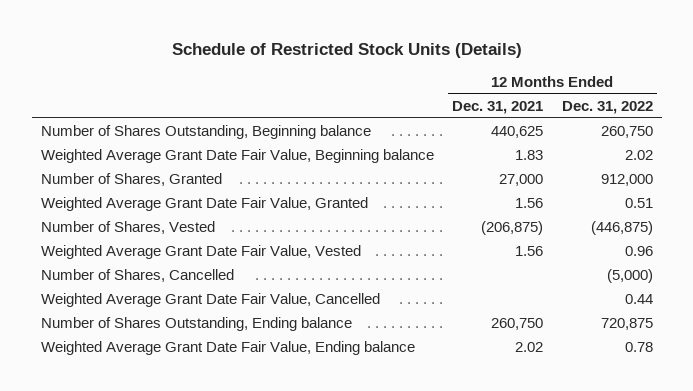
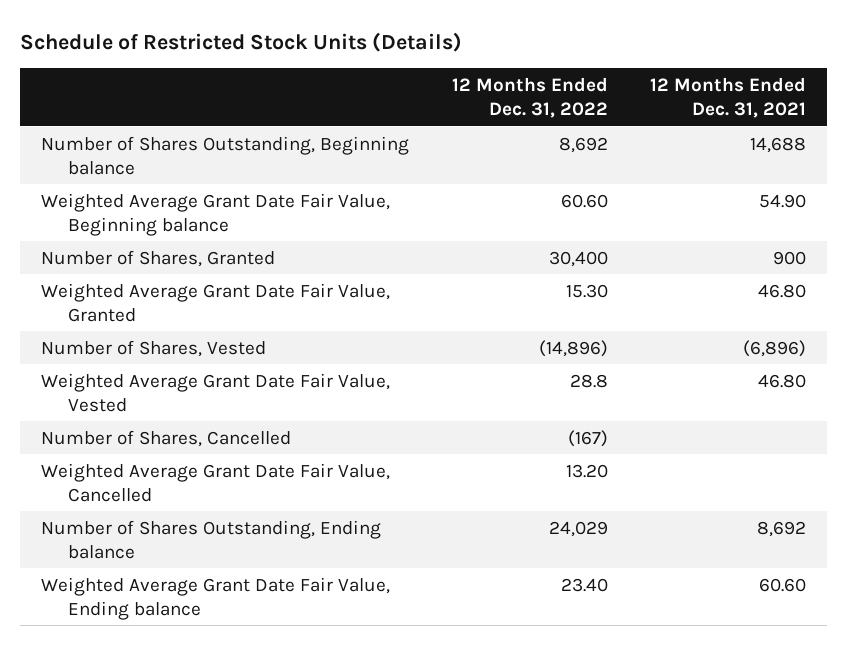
[491,126,544,139] 440,625 -> [749,136,806,153] 14,688
[600,126,653,139] 260,750 -> [558,136,608,153] 8,692
[515,150,544,161] 1.83 -> [758,193,806,208] 54.90
[624,150,653,161] 2.02 -> [560,193,608,208] 60.60
[499,174,544,187] 27,000 -> [772,250,806,265] 900
[600,174,653,187] 912,000 -> [548,250,608,267] 30,400
[515,198,544,209] 1.56 -> [757,283,806,298] 46.80
[624,198,653,209] 0.51 -> [565,283,608,298] 15.30
[481,221,544,236] (206,875) -> [742,339,806,357] (6,896)
[590,221,653,236] (446,875) -> [538,339,608,357] (14,896)
[515,246,544,257] 1.56 -> [757,373,806,388] 46.80
[624,246,653,257] 0.96 -> [569,373,608,388] 28.8
[606,269,653,284] (5,000) -> [567,429,608,447] (167)
[624,294,653,305] 0.44 -> [565,463,608,478] 13.20
[491,318,544,331] 260,750 -> [756,520,806,537] 8,692
[600,318,653,331] 720,875 -> [548,520,608,537] 24,029
[515,342,544,353] 2.02 -> [758,577,806,592] 60.60
[624,342,653,353] 0.78 -> [560,577,608,592] 23.40

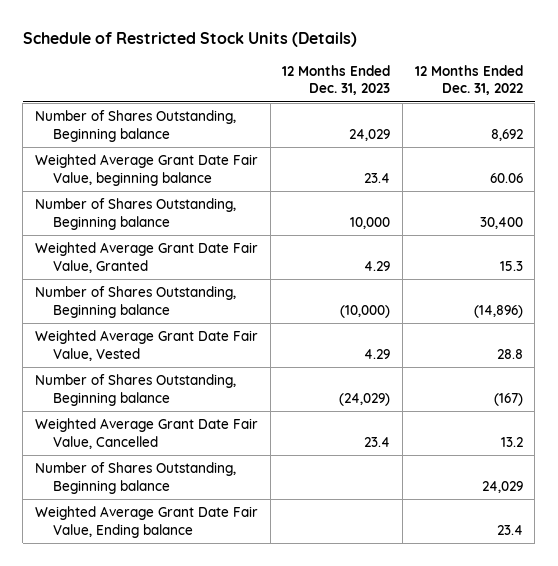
[649,76,806,118] 12 Months Ended Dec. 31, 2021 -> none
none -> [282,64,391,96] 12 Months Ended Dec. 31, 2023
[41,192,391,236] Weighted Average Grant Date Fair Value, Beginning balance -> [34,154,258,186] Weighted Average Grant Date Fair Value, beginning balance
[560,193,608,208] 60.60 -> [489,172,523,183] 60.06
[41,249,276,267] Number of Shares, Granted -> [34,198,236,230] Number of Shares Outstanding, Beginning balance
[565,283,608,298] 15.30 -> [499,260,523,271] 15.3
[41,339,267,357] Number of Shares, Vested -> [34,286,236,318] Number of Shares Outstanding, Beginning balance
[41,429,292,447] Number of Shares, Cancelled -> [34,374,236,406] Number of Shares Outstanding, Beginning balance
[565,463,608,478] 13.20 -> [500,436,523,447] 13.2
[41,519,382,559] Number of Shares Outstanding, Ending balance -> [34,462,236,494] Number of Shares Outstanding, Beginning balance
[560,577,608,592] 23.40 -> [496,524,523,535] 23.4

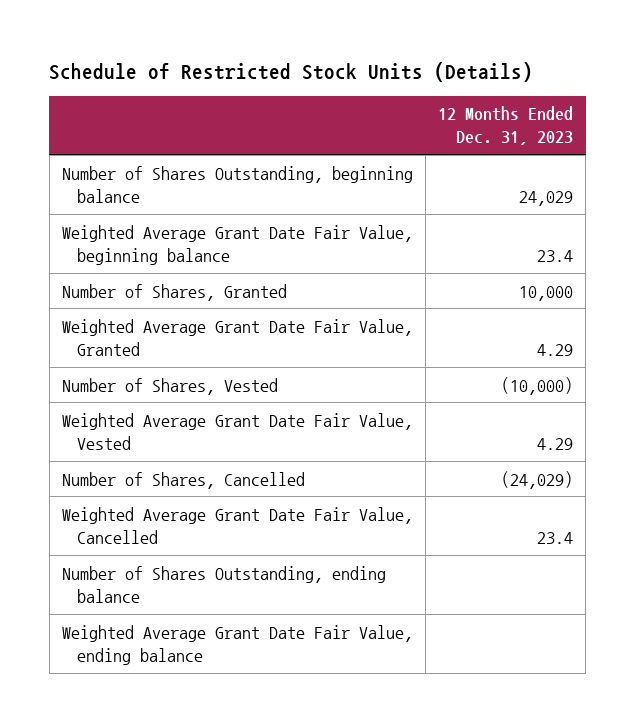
[414,64,523,96] 12 Months Ended Dec. 31, 2022 -> none
[34,110,236,142] Number of Shares Outstanding, Beginning balance -> [62,165,414,203] Number of Shares Outstanding, beginning balance
[34,198,236,230] Number of Shares Outstanding, Beginning balance -> [62,283,288,301] Number of Shares, Granted
[34,286,236,318] Number of Shares Outstanding, Beginning balance -> [62,377,279,395] Number of Shares, Vested
[34,374,236,406] Number of Shares Outstanding, Beginning balance -> [62,471,306,489] Number of Shares, Cancelled
[34,462,236,494] Number of Shares Outstanding, Beginning balance -> [62,565,387,603] Number of Shares Outstanding, ending balance
[34,506,258,538] Weighted Average Grant Date Fair Value, Ending balance -> [62,624,414,665] Weighted Average Grant Date Fair Value, ending balance

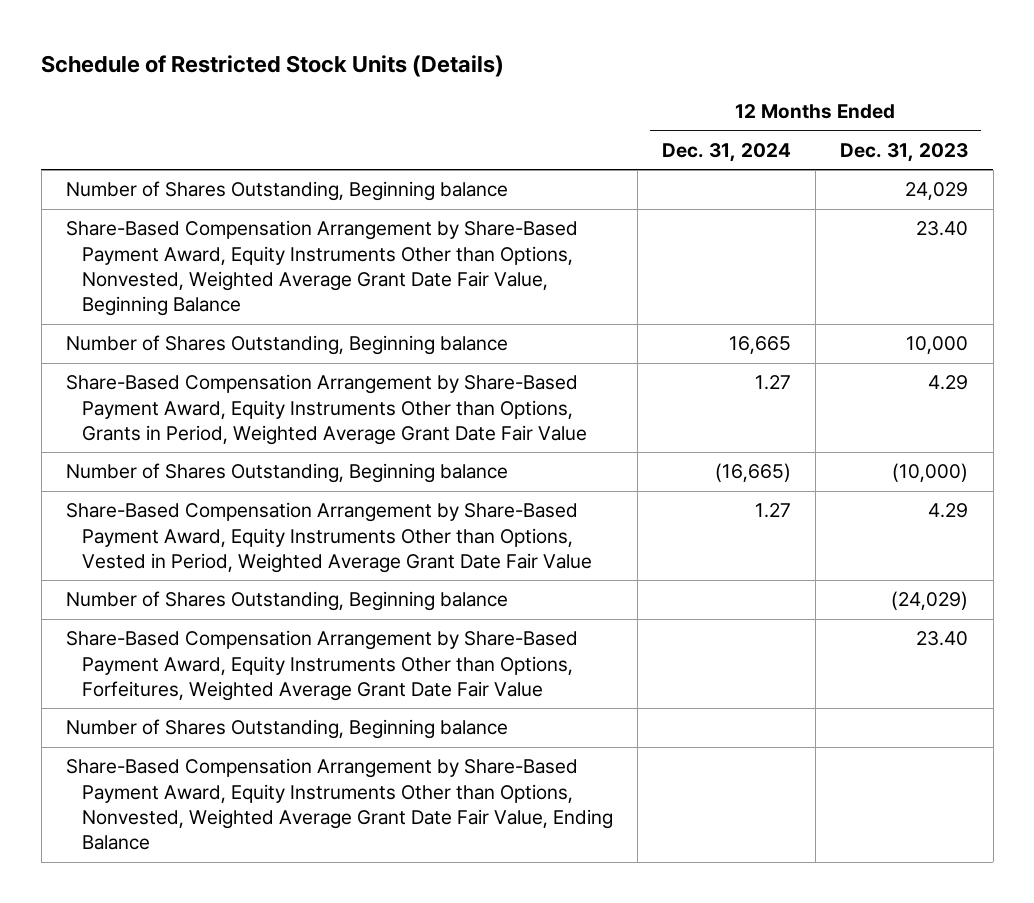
none -> [662,142,792,162] Dec. 31, 2024
[62,165,414,203] Number of Shares Outstanding, beginning balance -> [66,181,509,202] Number of Shares Outstanding, Beginning balance
[62,224,414,265] Weighted Average Grant Date Fair Value, beginning balance -> [66,220,579,316] Share-Based Compensation Arrangement by Share-Based Payment Award, Equity Instruments Other than Options, Nonvested, Weighted Average Grant Date Fair Value, Beginning Balance
[537,249,574,262] 23.4 -> [916,221,969,237] 23.40
[62,283,288,301] Number of Shares, Granted -> [66,335,509,356] Number of Shares Outstanding, Beginning balance
[62,318,414,356] Weighted Average Grant Date Fair Value, Granted -> [66,374,587,445] Share-Based Compensation Arrangement by Share-Based Payment Award, Equity Instruments Other than Options, Grants in Period, Weighted Average Grant Date Fair Value
[62,377,279,395] Number of Shares, Vested -> [66,463,509,484] Number of Shares Outstanding, Beginning balance
[62,412,414,450] Weighted Average Grant Date Fair Value, Vested -> [66,502,592,573] Share-Based Compensation Arrangement by Share-Based Payment Award, Equity Instruments Other than Options, Vested in Period, Weighted Average Grant Date Fair Value
[62,471,306,489] Number of Shares, Cancelled -> [66,591,509,612] Number of Shares Outstanding, Beginning balance
[62,506,414,544] Weighted Average Grant Date Fair Value, Cancelled -> [66,630,579,701] Share-Based Compensation Arrangement by Share-Based Payment Award, Equity Instruments Other than Options, Forfeitures, Weighted Average Grant Date Fair Value
[537,531,574,544] 23.4 -> [916,631,969,647] 23.40
[62,565,387,603] Number of Shares Outstanding, ending balance -> [66,719,509,740] Number of Shares Outstanding, Beginning balance
[62,624,414,665] Weighted Average Grant Date Fair Value, ending balance -> [66,758,613,850] Share-Based Compensation Arrangement by Share-Based Payment Award, Equity Instruments Other than Options, Nonvested, Weighted Average Grant Date Fair Value, Ending Balance

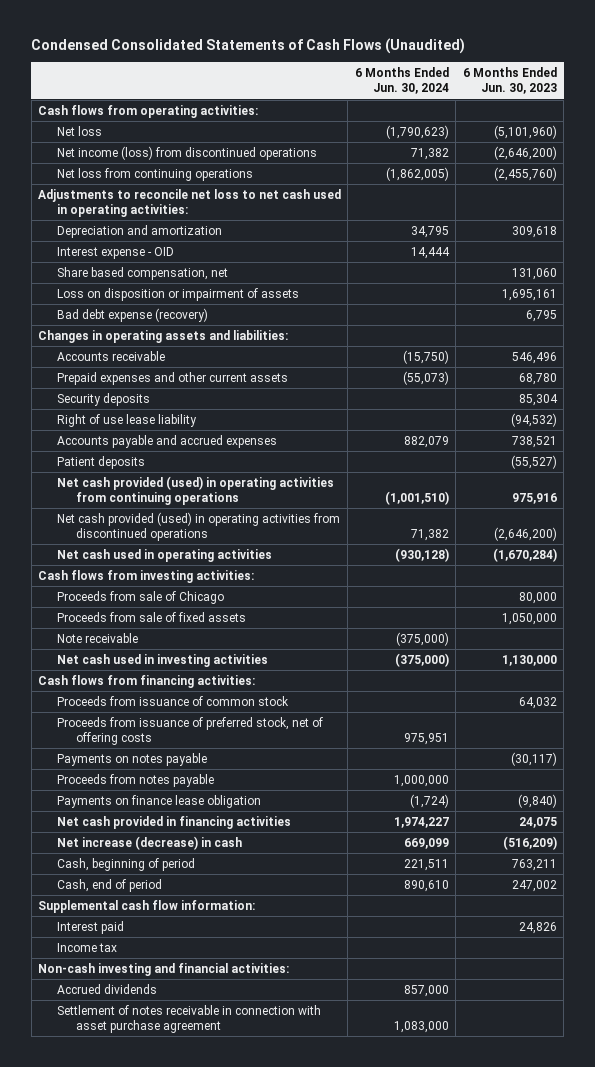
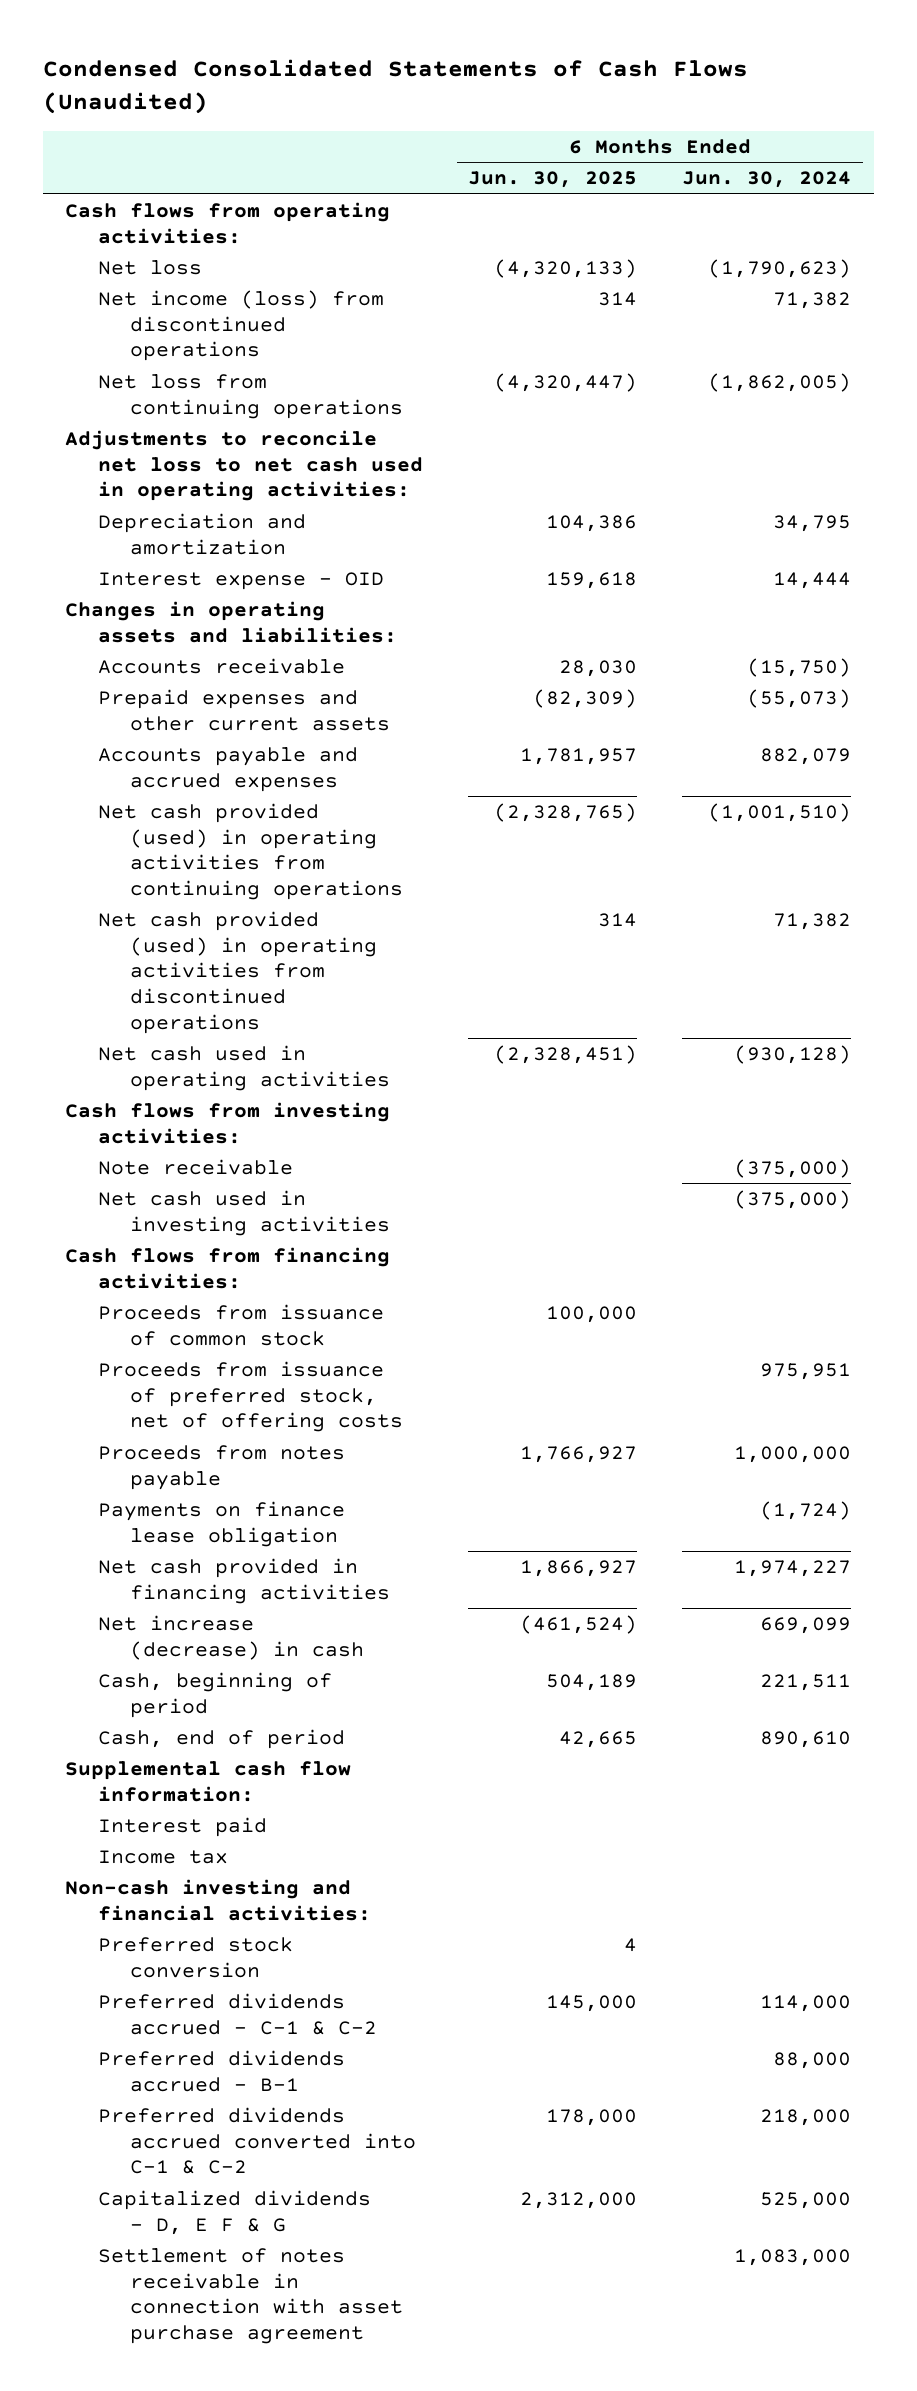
[462,66,557,95] 6 Months Ended Jun. 30, 2023 -> none
none -> [467,171,637,189] Jun. 30, 2025
[56,266,228,280] Share based compensation, net -> none
[56,287,299,301] Loss on disposition or impairment of assets -> none
[56,307,208,322] Bad debt expense (recovery) -> none
[56,392,150,406] Security deposits -> none
[56,413,197,427] Right of use lease liability -> none
[56,455,145,469] Patient deposits -> none
[56,590,224,604] Proceeds from sale of Chicago -> none
[56,611,246,622] Proceeds from sale of fixed assets -> none
[56,752,207,766] Payments on notes payable -> none
[56,983,157,994] Accrued dividends -> none
none -> [97,1937,293,1978] Preferred stock conversion
none -> [97,1993,378,2035] Preferred dividends accrued - C-1 & C-2
none -> [97,2050,345,2092] Preferred dividends accrued - B-1
none -> [97,2107,417,2175] Preferred dividends accrued converted into C-1 & C-2
none -> [97,2190,371,2235] Capitalized dividends - D, E F & G

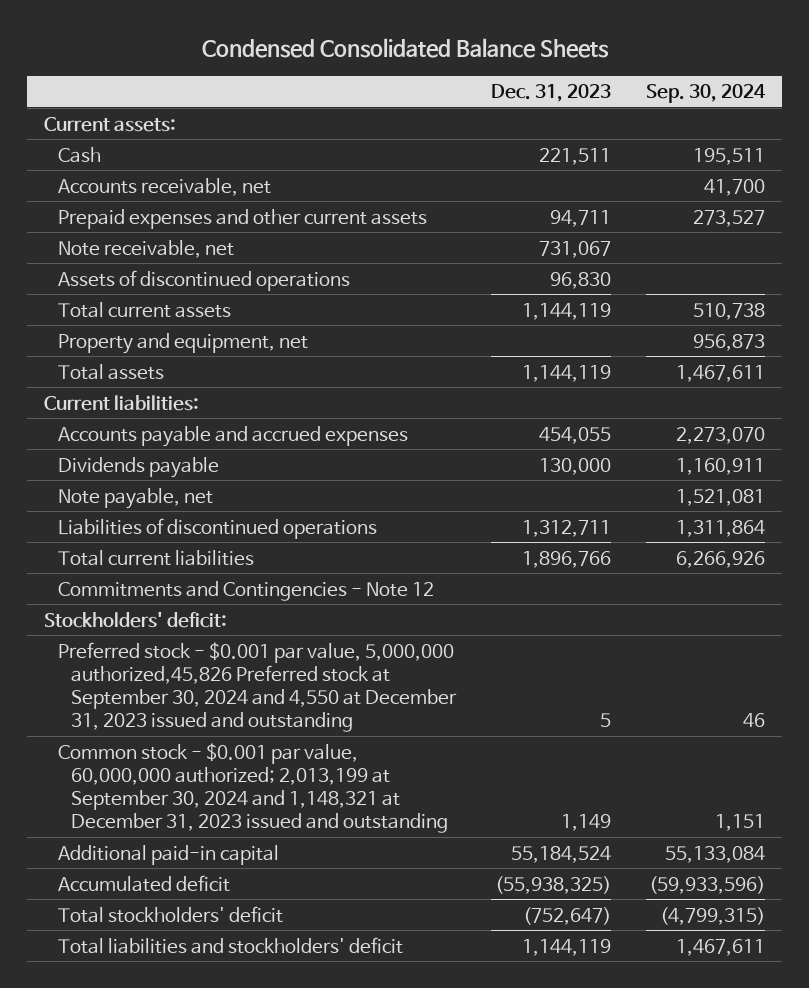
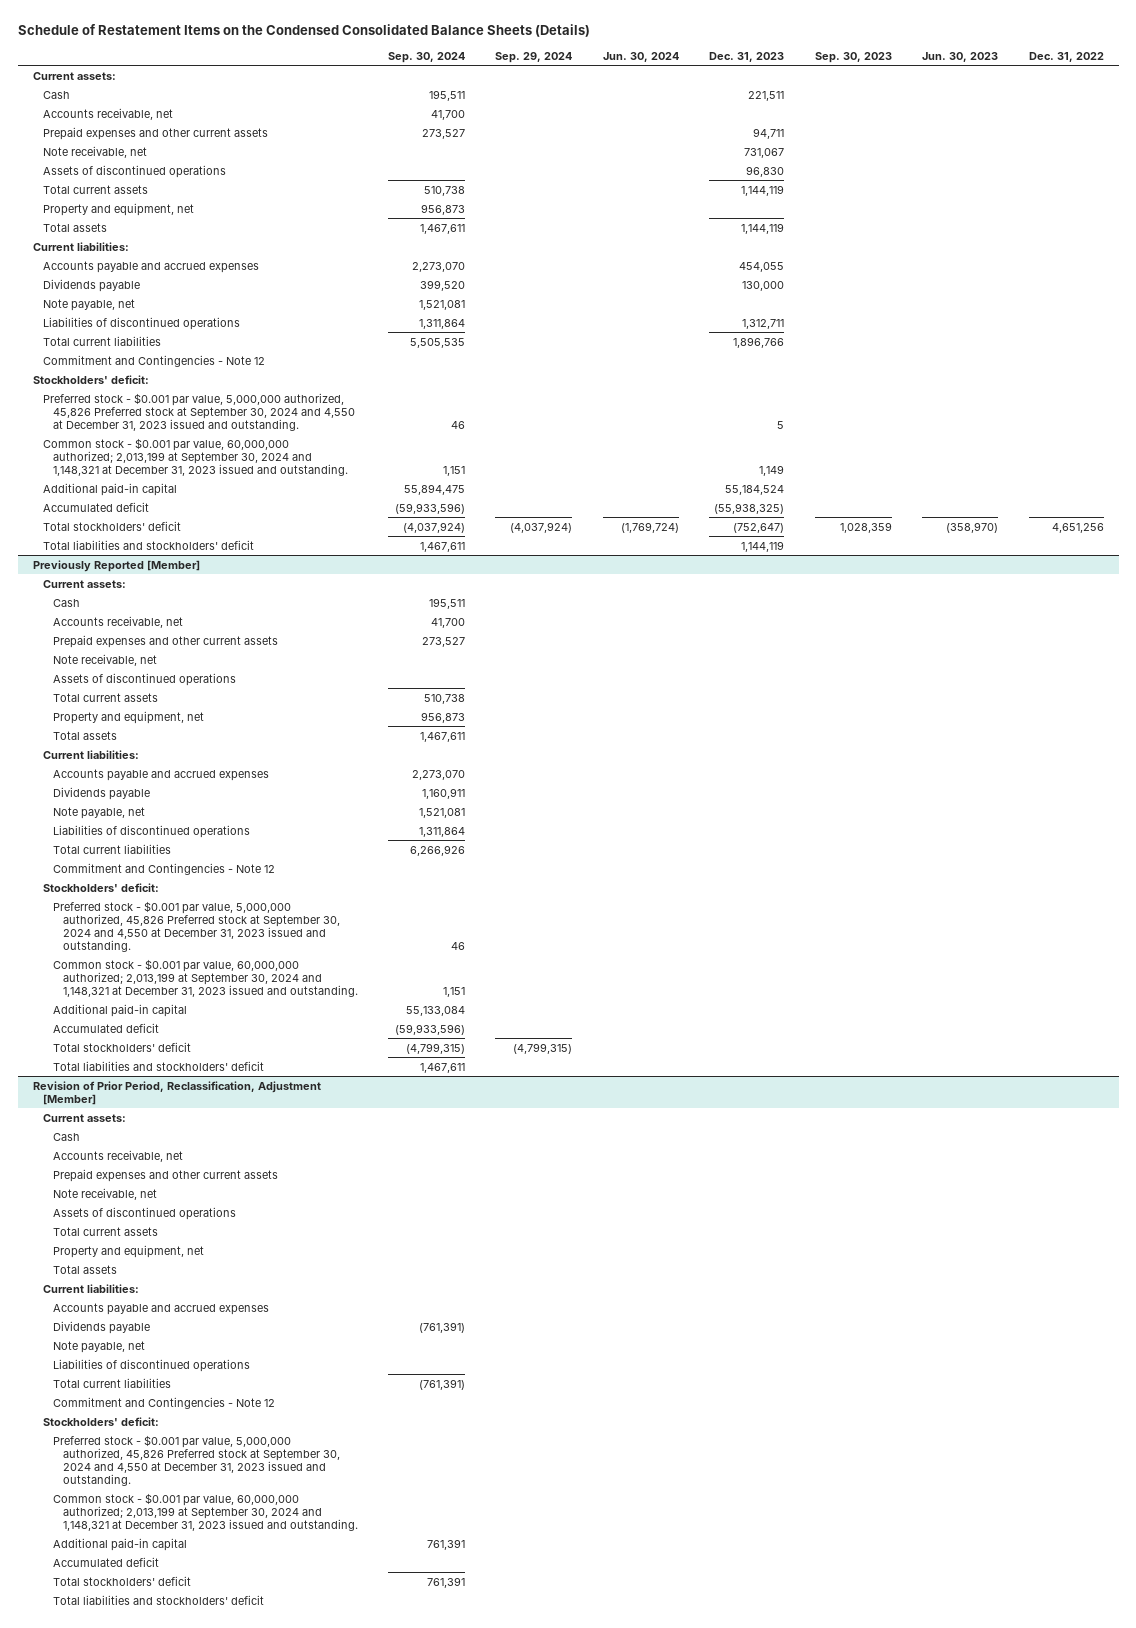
[201,38,609,59] Condensed Consolidated Balance Sheets -> [17,23,590,37] Schedule of Restatement Items on the Condensed Consolidated Balance Sheets (Details)
none -> [495,51,573,63] Sep. 29, 2024
none -> [602,51,679,62] Jun. 30, 2024
none -> [814,51,892,63] Sep. 30, 2023
none -> [922,51,999,62] Jun. 30, 2023
none -> [1028,51,1104,62] Dec. 31, 2022
[676,457,766,475] 1,160,911 -> [419,279,465,291] 399,520
[676,550,766,568] 6,266,926 -> [409,337,465,348] 5,505,535
[57,580,434,601] Commitments and Contingencies - Note 12 -> [42,354,265,367] Commitment and Contingencies - Note 12
[57,641,458,733] Preferred stock - $0.001 par value, 5,000,000 authorized,45,826 Preferred stock at September 30, 2024 and 4,550 at December 31, 2023 issued and outstanding -> [42,392,355,431] Preferred stock - $0.001 par value, 5,000,000 authorized, 45,826 Preferred stock at September 30, 2024 and 4,550 at December 31, 2023 issued and outstanding.
[57,742,449,834] Common stock - $0.001 par value, 60,000,000 authorized; 2,013,199 at September 30, 2024 and 1,148,321 at December 31, 2023 issued and outstanding -> [42,437,348,476] Common stock - $0.001 par value, 60,000,000 authorized; 2,013,199 at September 30, 2024 and 1,148,321 at December 31, 2023 issued and outstanding.
[665,845,766,863] 55,133,084 -> [403,483,465,495] 55,894,475
[660,906,766,925] (4,799,315) -> [402,521,465,533] (4,037,924)
none -> [32,559,200,572] Previously Reported [Member]
none -> [42,579,126,588] Current assets:
none -> [52,598,80,607] Cash
none -> [52,615,183,628] Accounts receivable, net
none -> [52,634,278,648] Prepaid expenses and other current assets
none -> [52,653,157,666] Note receivable, net
none -> [52,672,236,686] Assets of discontinued operations
none -> [52,692,158,702] Total current assets
none -> [52,710,204,724] Property and equipment, net
none -> [52,730,117,740] Total assets
none -> [42,749,139,759] Current liabilities:
none -> [52,768,269,781] Accounts payable and accrued expenses
none -> [52,786,150,800] Dividends payable
none -> [52,806,145,819] Note payable, net
none -> [52,824,250,838] Liabilities of discontinued operations
none -> [52,843,171,854] Total current liabilities
none -> [52,862,275,875] Commitment and Contingencies - Note 12
none -> [42,882,159,892] Stockholders' deficit:
none -> [52,900,340,952] Preferred stock - $0.001 par value, 5,000,000 authorized, 45,826 Preferred stock at September 30, 2024 and 4,550 at December 31, 2023 issued and outstanding.
none -> [52,958,358,997] Common stock - $0.001 par value, 60,000,000 authorized; 2,013,199 at September 30, 2024 and 1,148,321 at December 31, 2023 issued and outstanding.
none -> [52,1003,187,1017] Additional paid-in capital
none -> [52,1022,159,1033] Accumulated deficit
none -> [52,1041,191,1052] Total stockholders' deficit
none -> [52,1060,264,1071] Total liabilities and stockholders' deficit
none -> [32,1080,321,1105] Revision of Prior Period, Reclassification, Adjustment [Member]
none -> [42,1113,126,1122] Current assets:
none -> [52,1132,80,1141] Cash
none -> [52,1149,183,1162] Accounts receivable, net
none -> [52,1168,278,1182] Prepaid expenses and other current assets
none -> [52,1187,157,1200] Note receivable, net
none -> [52,1206,236,1220] Assets of discontinued operations
none -> [52,1226,158,1236] Total current assets
none -> [52,1244,204,1258] Property and equipment, net
none -> [52,1264,117,1274] Total assets
none -> [42,1283,139,1293] Current liabilities:
none -> [52,1302,269,1315] Accounts payable and accrued expenses
none -> [52,1320,150,1334] Dividends payable
none -> [52,1340,145,1353] Note payable, net
none -> [52,1358,250,1372] Liabilities of discontinued operations
none -> [52,1377,171,1388] Total current liabilities
none -> [52,1396,275,1409] Commitment and Contingencies - Note 12
none -> [42,1416,159,1426] Stockholders' deficit:
none -> [52,1434,340,1486] Preferred stock - $0.001 par value, 5,000,000 authorized, 45,826 Preferred stock at September 30, 2024 and 4,550 at December 31, 2023 issued and outstanding.
none -> [52,1492,358,1531] Common stock - $0.001 par value, 60,000,000 authorized; 2,013,199 at September 30, 2024 and 1,148,321 at December 31, 2023 issued and outstanding.
none -> [52,1537,187,1551] Additional paid-in capital
none -> [52,1556,159,1567] Accumulated deficit
none -> [52,1575,191,1586] Total stockholders' deficit
none -> [52,1594,264,1605] Total liabilities and stockholders' deficit

